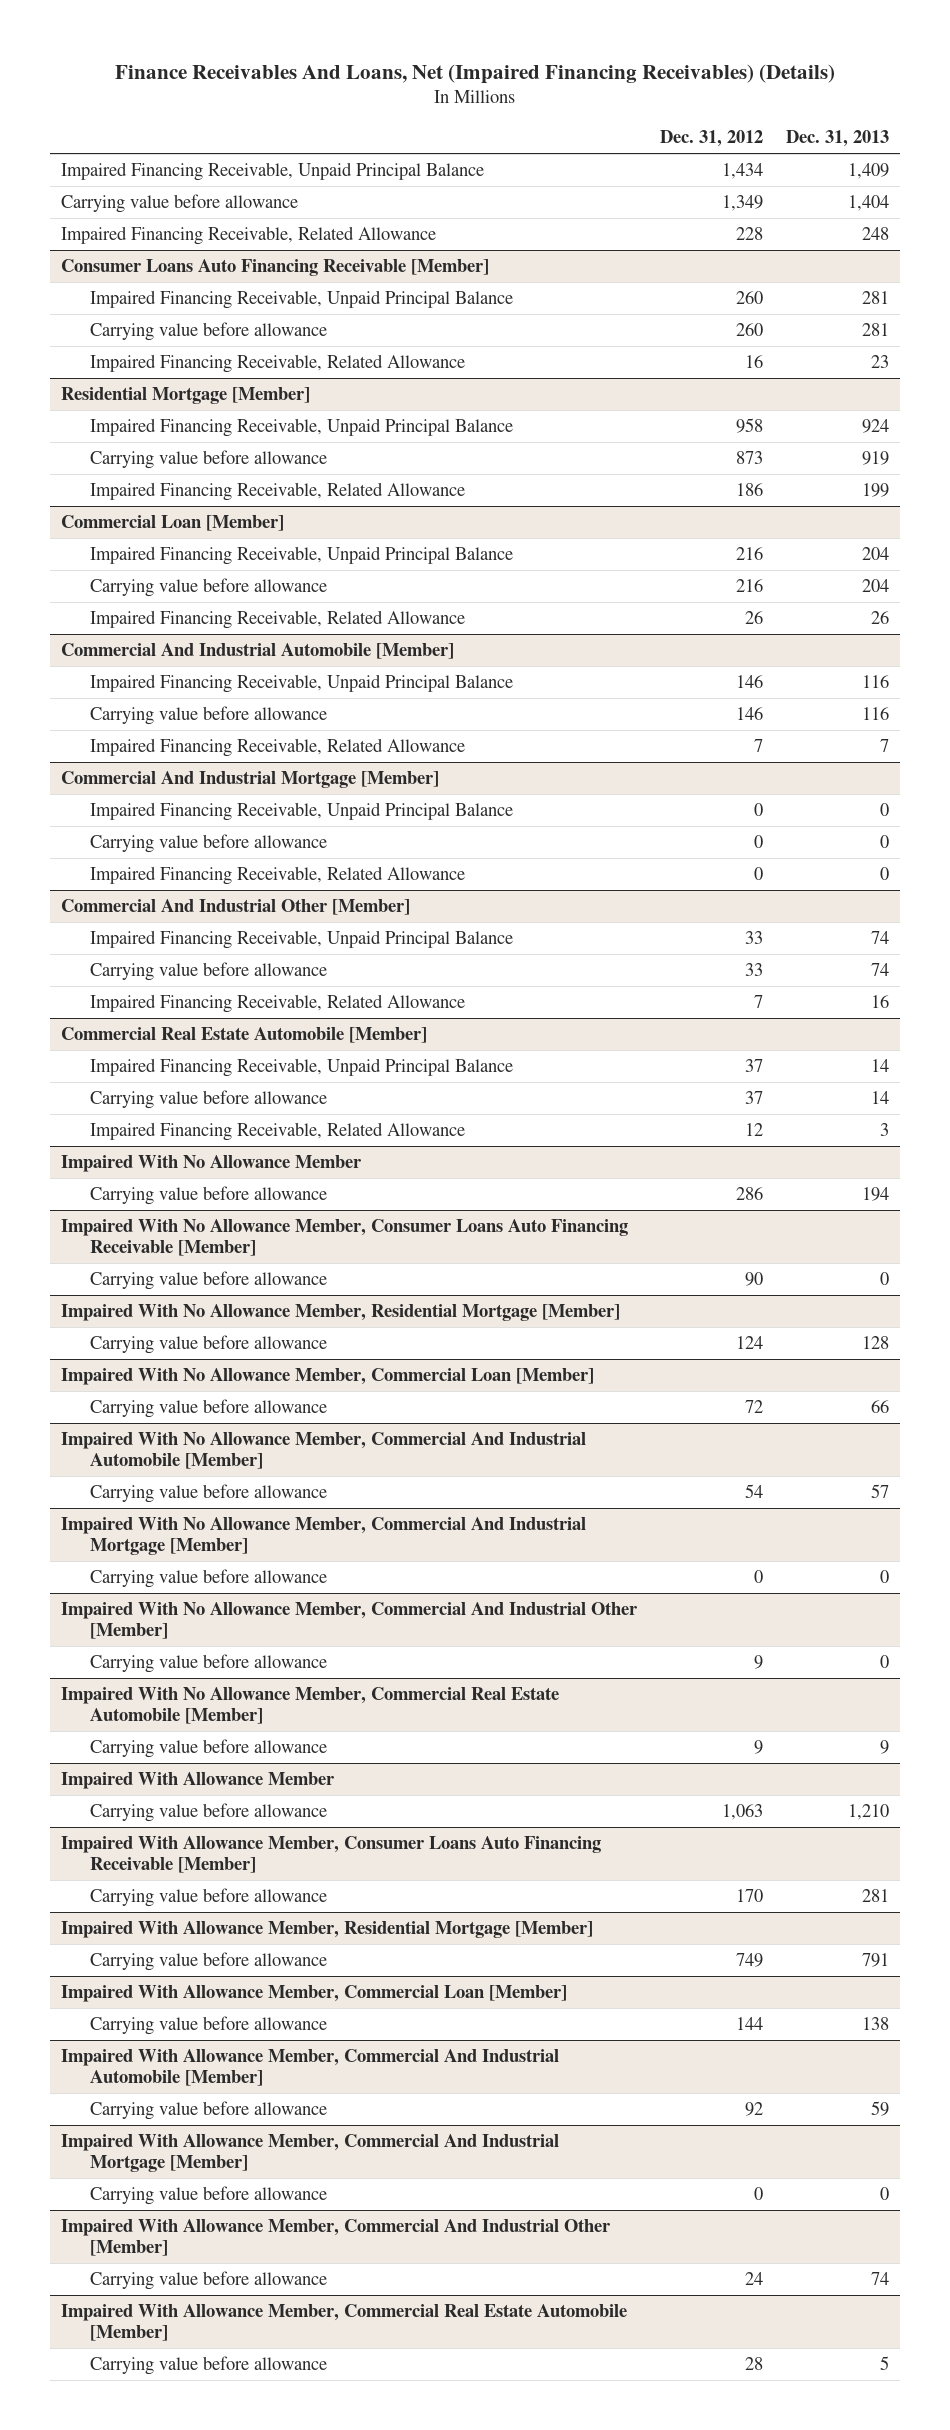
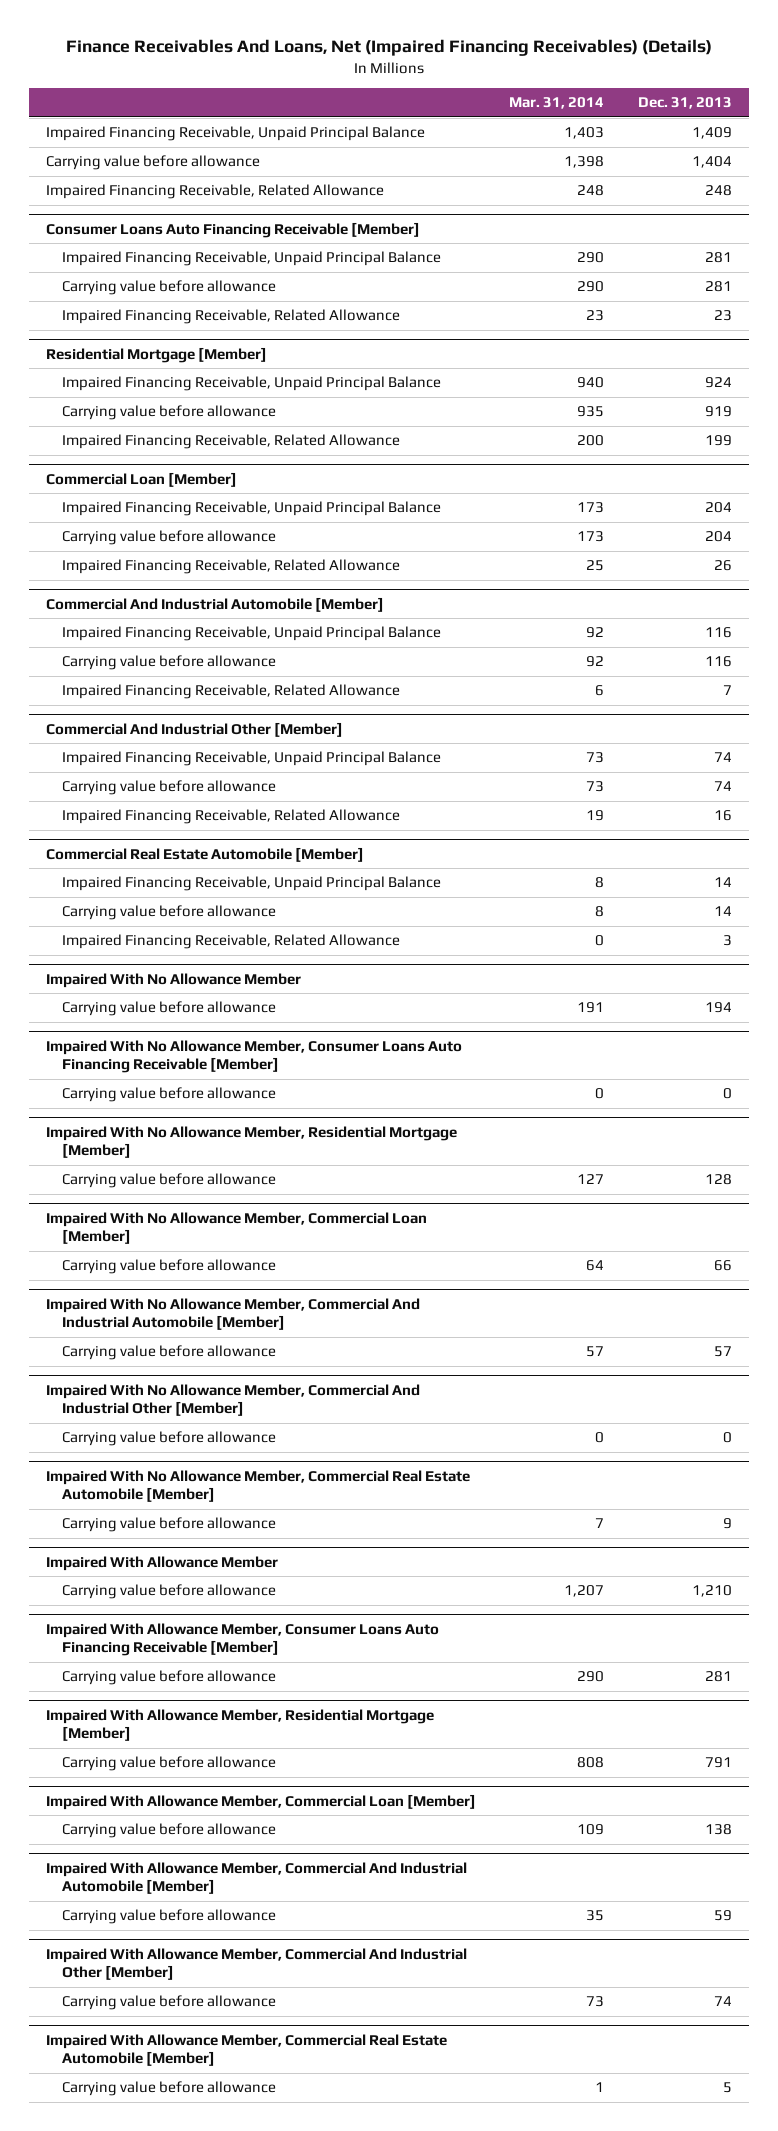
[660,130,764,148] Dec. 31, 2012 -> none
none -> [509,97,605,110] Mar. 31, 2014
[61,770,440,788] Commercial And Industrial Mortgage [Member] -> none
[90,801,514,821] Impaired Financing Receivable, Unpaid Principal Balance -> none
[90,833,328,853] Carrying value before allowance -> none
[90,865,466,885] Impaired Financing Receivable, Related Allowance -> none
[61,1516,587,1555] Impaired With No Allowance Member, Commercial And Industrial Mortgage [Member] -> none
[90,1568,328,1588] Carrying value before allowance -> none
[61,2133,560,2172] Impaired With Allowance Member, Commercial And Industrial Mortgage [Member] -> none
[90,2185,328,2205] Carrying value before allowance -> none

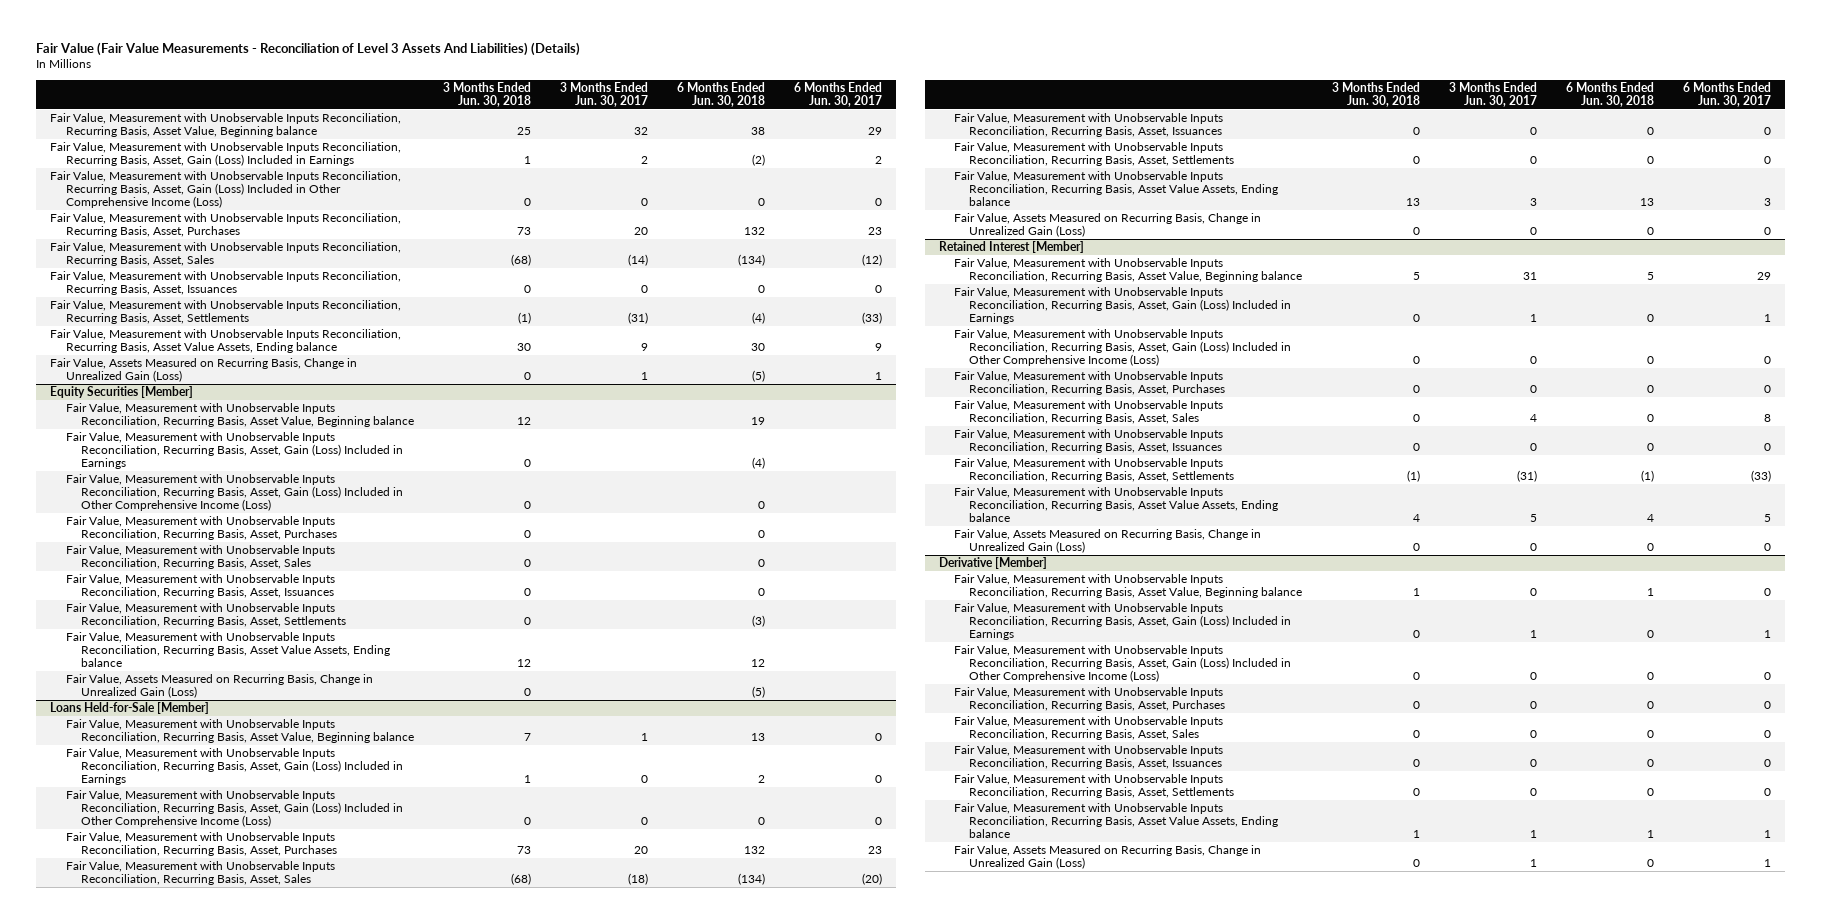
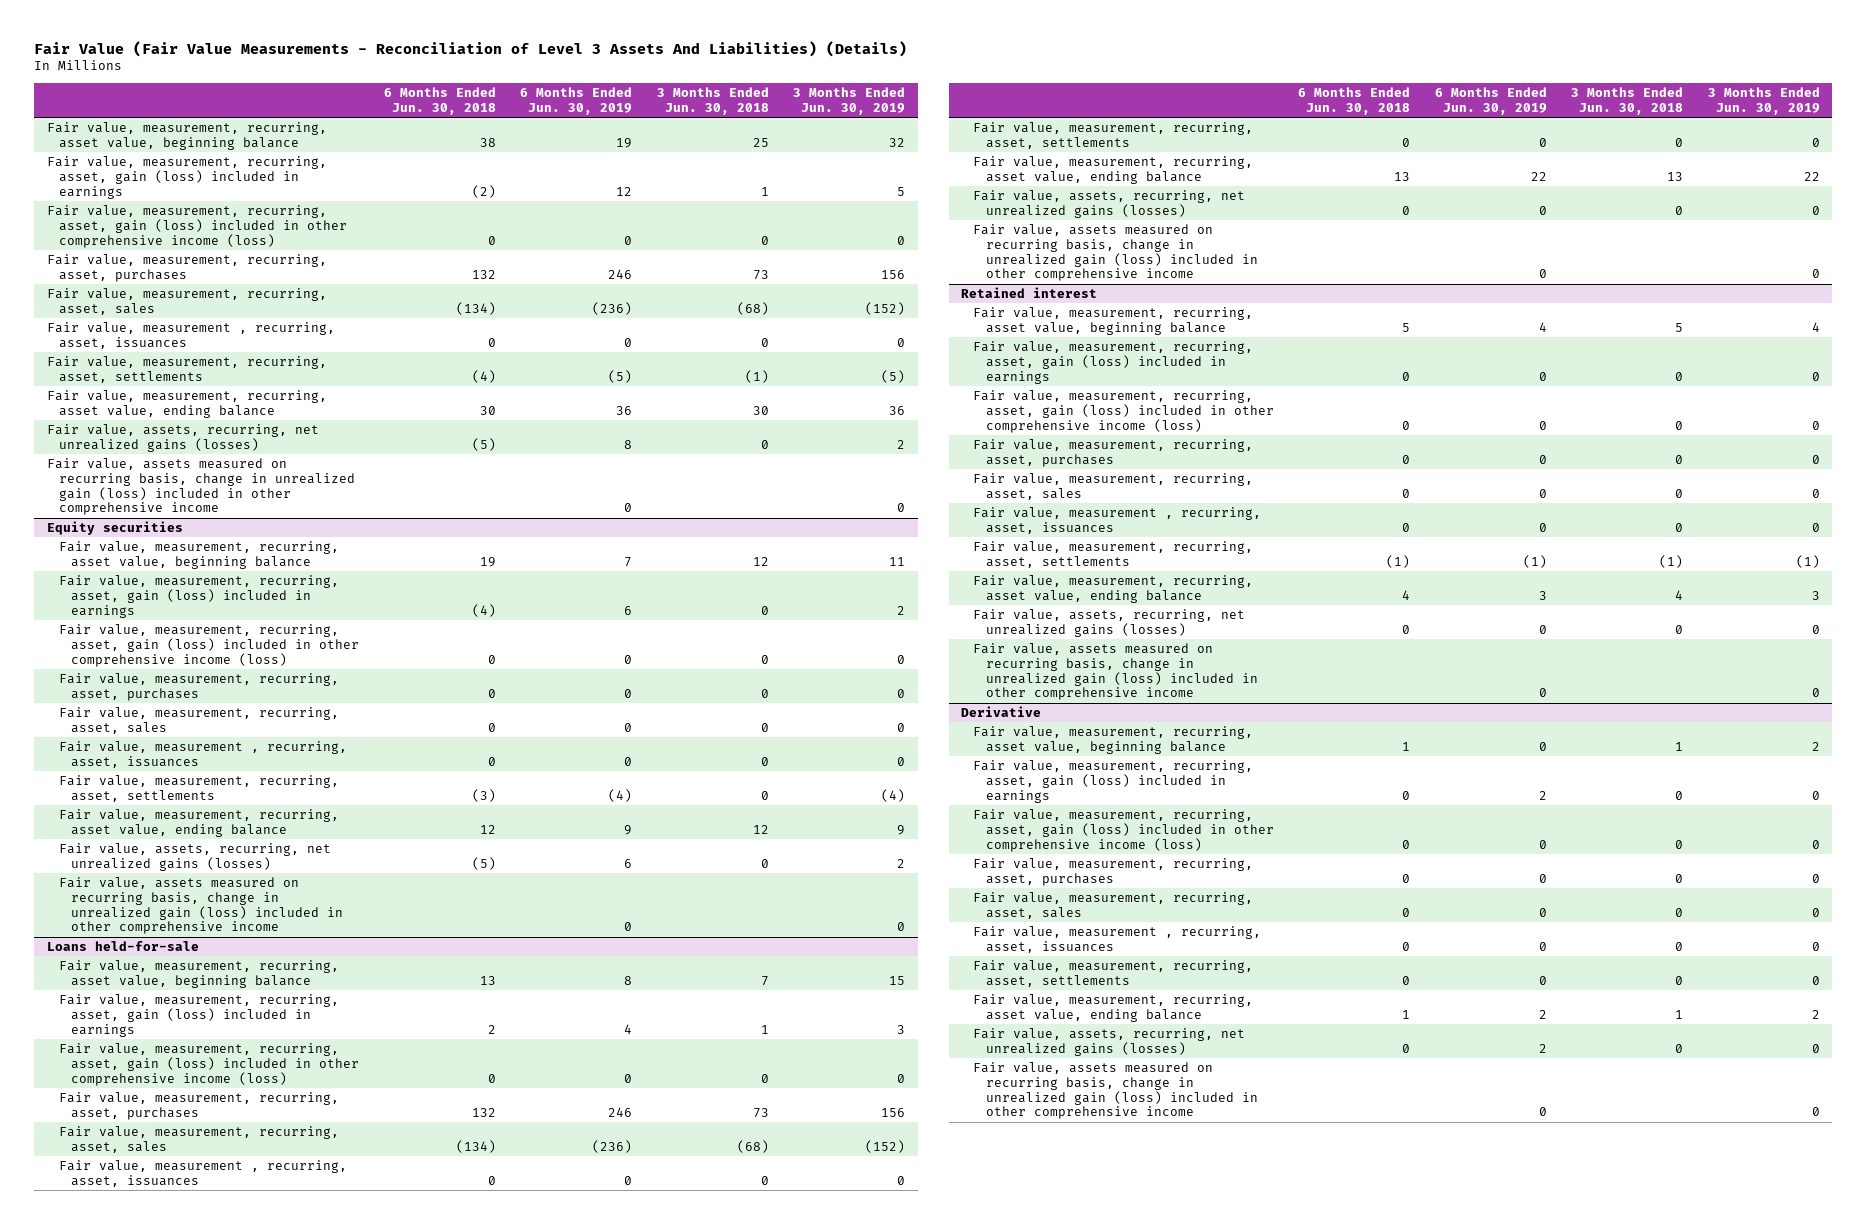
[559,81,648,107] 3 Months Ended Jun. 30, 2017 -> none
[793,81,882,107] 6 Months Ended Jun. 30, 2017 -> none
none -> [520,86,633,115] 6 Months Ended Jun. 30, 2019
none -> [793,86,906,115] 3 Months Ended Jun. 30, 2019
[50,113,402,138] Fair Value, Measurement with Unobservable Inputs Reconciliation, Recurring Basis, Asset Value, Beginning balance -> [46,122,327,150] Fair value, measurement, recurring, asset value, beginning balance
[50,142,402,167] Fair Value, Measurement with Unobservable Inputs Reconciliation, Recurring Basis, Asset, Gain (Loss) Included in Earnings -> [46,156,327,199] Fair value, measurement, recurring, asset, gain (loss) included in earnings
[50,171,402,209] Fair Value, Measurement with Unobservable Inputs Reconciliation, Recurring Basis, Asset, Gain (Loss) Included in Other Comprehensive Income (Loss) -> [46,205,347,248] Fair value, measurement, recurring, asset, gain (loss) included in other comprehensive income (loss)
[50,213,402,238] Fair Value, Measurement with Unobservable Inputs Reconciliation, Recurring Basis, Asset, Purchases -> [46,254,327,282] Fair value, measurement, recurring, asset, purchases
[50,242,402,267] Fair Value, Measurement with Unobservable Inputs Reconciliation, Recurring Basis, Asset, Sales -> [46,288,327,315] Fair value, measurement, recurring, asset, sales
[50,271,402,296] Fair Value, Measurement with Unobservable Inputs Reconciliation, Recurring Basis, Asset, Issuances -> [46,322,335,349] Fair value, measurement , recurring, asset, issuances
[50,300,402,325] Fair Value, Measurement with Unobservable Inputs Reconciliation, Recurring Basis, Asset, Settlements -> [46,356,327,383] Fair value, measurement, recurring, asset, settlements
[50,329,402,354] Fair Value, Measurement with Unobservable Inputs Reconciliation, Recurring Basis, Asset Value Assets, Ending balance -> [46,390,327,418] Fair value, measurement, recurring, asset value, ending balance
[50,358,358,383] Fair Value, Assets Measured on Recurring Basis, Change in Unrealized Gain (Loss) -> [46,424,319,452] Fair value, assets, recurring, net unrealized gains (losses)
none -> [46,458,355,516] Fair value, assets measured on recurring basis, change in unrealized gain (loss) included in other comprehensive income
[50,386,194,399] Equity Securities [Member] -> [46,521,183,536] Equity securities
[65,403,414,428] Fair Value, Measurement with Unobservable Inputs Reconciliation, Recurring Basis, Asset Value, Beginning balance -> [58,541,339,569] Fair value, measurement, recurring, asset value, beginning balance
[65,432,403,470] Fair Value, Measurement with Unobservable Inputs Reconciliation, Recurring Basis, Asset, Gain (Loss) Included in Earnings -> [58,575,339,618] Fair value, measurement, recurring, asset, gain (loss) included in earnings
[65,474,403,512] Fair Value, Measurement with Unobservable Inputs Reconciliation, Recurring Basis, Asset, Gain (Loss) Included in Other Comprehensive Income (Loss) -> [58,624,360,667] Fair value, measurement, recurring, asset, gain (loss) included in other comprehensive income (loss)
[65,516,337,541] Fair Value, Measurement with Unobservable Inputs Reconciliation, Recurring Basis, Asset, Purchases -> [58,673,339,701] Fair value, measurement, recurring, asset, purchases
[65,545,335,570] Fair Value, Measurement with Unobservable Inputs Reconciliation, Recurring Basis, Asset, Sales -> [58,707,339,734] Fair value, measurement, recurring, asset, sales
[65,574,335,599] Fair Value, Measurement with Unobservable Inputs Reconciliation, Recurring Basis, Asset, Issuances -> [58,741,347,768] Fair value, measurement , recurring, asset, issuances
[65,603,346,628] Fair Value, Measurement with Unobservable Inputs Reconciliation, Recurring Basis, Asset, Settlements -> [58,775,339,802] Fair value, measurement, recurring, asset, settlements
[65,632,390,668] Fair Value, Measurement with Unobservable Inputs Reconciliation, Recurring Basis, Asset Value Assets, Ending balance -> [58,809,339,837] Fair value, measurement, recurring, asset value, ending balance
[65,674,373,699] Fair Value, Assets Measured on Recurring Basis, Change in Unrealized Gain (Loss) -> [58,843,331,871] Fair value, assets, recurring, net unrealized gains (losses)
none -> [58,877,344,935] Fair value, assets measured on recurring basis, change in unrealized gain (loss) included in other comprehensive income
[50,702,210,715] Loans Held-for-Sale [Member] -> [46,941,199,952] Loans held-for-sale
[65,719,414,744] Fair Value, Measurement with Unobservable Inputs Reconciliation, Recurring Basis, Asset Value, Beginning balance -> [58,960,339,988] Fair value, measurement, recurring, asset value, beginning balance
[65,748,403,786] Fair Value, Measurement with Unobservable Inputs Reconciliation, Recurring Basis, Asset, Gain (Loss) Included in Earnings -> [58,994,339,1037] Fair value, measurement, recurring, asset, gain (loss) included in earnings
[65,790,403,828] Fair Value, Measurement with Unobservable Inputs Reconciliation, Recurring Basis, Asset, Gain (Loss) Included in Other Comprehensive Income (Loss) -> [58,1043,360,1086] Fair value, measurement, recurring, asset, gain (loss) included in other comprehensive income (loss)
[65,832,337,857] Fair Value, Measurement with Unobservable Inputs Reconciliation, Recurring Basis, Asset, Purchases -> [58,1092,339,1120] Fair value, measurement, recurring, asset, purchases
[65,861,335,886] Fair Value, Measurement with Unobservable Inputs Reconciliation, Recurring Basis, Asset, Sales -> [58,1126,339,1153] Fair value, measurement, recurring, asset, sales
[954,113,1224,138] Fair Value, Measurement with Unobservable Inputs Reconciliation, Recurring Basis, Asset, Issuances -> [58,1160,347,1187] Fair value, measurement , recurring, asset, issuances
[954,142,1235,167] Fair Value, Measurement with Unobservable Inputs Reconciliation, Recurring Basis, Asset, Settlements -> [973,122,1254,149] Fair value, measurement, recurring, asset, settlements
[954,171,1279,207] Fair Value, Measurement with Unobservable Inputs Reconciliation, Recurring Basis, Asset Value Assets, Ending balance -> [973,156,1254,184] Fair value, measurement, recurring, asset value, ending balance
[954,213,1262,238] Fair Value, Assets Measured on Recurring Basis, Change in Unrealized Gain (Loss) -> [973,190,1246,218] Fair value, assets, recurring, net unrealized gains (losses)
none -> [973,224,1258,282] Fair value, assets measured on recurring basis, change in unrealized gain (loss) included in other comprehensive income
[939,241,1085,254] Retained Interest [Member] -> [961,287,1098,299] Retained interest
[954,258,1303,283] Fair Value, Measurement with Unobservable Inputs Reconciliation, Recurring Basis, Asset Value, Beginning balance -> [973,307,1254,335] Fair value, measurement, recurring, asset value, beginning balance
[954,287,1292,325] Fair Value, Measurement with Unobservable Inputs Reconciliation, Recurring Basis, Asset, Gain (Loss) Included in Earnings -> [973,341,1254,384] Fair value, measurement, recurring, asset, gain (loss) included in earnings
[954,329,1292,367] Fair Value, Measurement with Unobservable Inputs Reconciliation, Recurring Basis, Asset, Gain (Loss) Included in Other Comprehensive Income (Loss) -> [973,390,1274,433] Fair value, measurement, recurring, asset, gain (loss) included in other comprehensive income (loss)
[954,371,1226,396] Fair Value, Measurement with Unobservable Inputs Reconciliation, Recurring Basis, Asset, Purchases -> [973,439,1254,467] Fair value, measurement, recurring, asset, purchases
[954,400,1224,425] Fair Value, Measurement with Unobservable Inputs Reconciliation, Recurring Basis, Asset, Sales -> [973,473,1254,500] Fair value, measurement, recurring, asset, sales
[954,429,1224,454] Fair Value, Measurement with Unobservable Inputs Reconciliation, Recurring Basis, Asset, Issuances -> [973,507,1262,534] Fair value, measurement , recurring, asset, issuances
[954,458,1235,483] Fair Value, Measurement with Unobservable Inputs Reconciliation, Recurring Basis, Asset, Settlements -> [973,541,1254,568] Fair value, measurement, recurring, asset, settlements
[954,487,1279,523] Fair Value, Measurement with Unobservable Inputs Reconciliation, Recurring Basis, Asset Value Assets, Ending balance -> [973,575,1254,603] Fair value, measurement, recurring, asset value, ending balance
[954,529,1262,554] Fair Value, Assets Measured on Recurring Basis, Change in Unrealized Gain (Loss) -> [973,609,1246,637] Fair value, assets, recurring, net unrealized gains (losses)
none -> [973,643,1258,701] Fair value, assets measured on recurring basis, change in unrealized gain (loss) included in other comprehensive income
[939,557,1048,570] Derivative [Member] -> [961,706,1042,718] Derivative
[954,574,1303,599] Fair Value, Measurement with Unobservable Inputs Reconciliation, Recurring Basis, Asset Value, Beginning balance -> [973,726,1254,754] Fair value, measurement, recurring, asset value, beginning balance
[954,603,1292,641] Fair Value, Measurement with Unobservable Inputs Reconciliation, Recurring Basis, Asset, Gain (Loss) Included in Earnings -> [973,760,1254,803] Fair value, measurement, recurring, asset, gain (loss) included in earnings
[954,645,1292,683] Fair Value, Measurement with Unobservable Inputs Reconciliation, Recurring Basis, Asset, Gain (Loss) Included in Other Comprehensive Income (Loss) -> [973,809,1274,852] Fair value, measurement, recurring, asset, gain (loss) included in other comprehensive income (loss)
[954,687,1226,712] Fair Value, Measurement with Unobservable Inputs Reconciliation, Recurring Basis, Asset, Purchases -> [973,858,1254,886] Fair value, measurement, recurring, asset, purchases
[954,716,1224,741] Fair Value, Measurement with Unobservable Inputs Reconciliation, Recurring Basis, Asset, Sales -> [973,892,1254,919] Fair value, measurement, recurring, asset, sales
[954,745,1224,770] Fair Value, Measurement with Unobservable Inputs Reconciliation, Recurring Basis, Asset, Issuances -> [973,926,1262,953] Fair value, measurement , recurring, asset, issuances
[954,774,1235,799] Fair Value, Measurement with Unobservable Inputs Reconciliation, Recurring Basis, Asset, Settlements -> [973,960,1254,987] Fair value, measurement, recurring, asset, settlements
[954,803,1279,839] Fair Value, Measurement with Unobservable Inputs Reconciliation, Recurring Basis, Asset Value Assets, Ending balance -> [973,994,1254,1022] Fair value, measurement, recurring, asset value, ending balance
[954,845,1262,870] Fair Value, Assets Measured on Recurring Basis, Change in Unrealized Gain (Loss) -> [973,1028,1246,1056] Fair value, assets, recurring, net unrealized gains (losses)
none -> [973,1062,1258,1120] Fair value, assets measured on recurring basis, change in unrealized gain (loss) included in other comprehensive income

